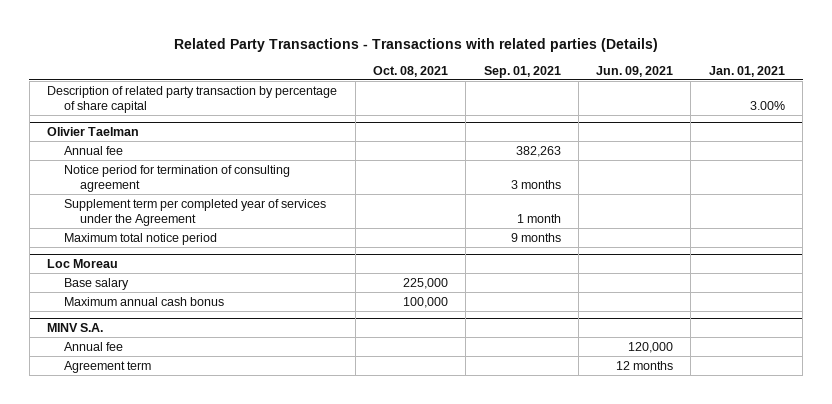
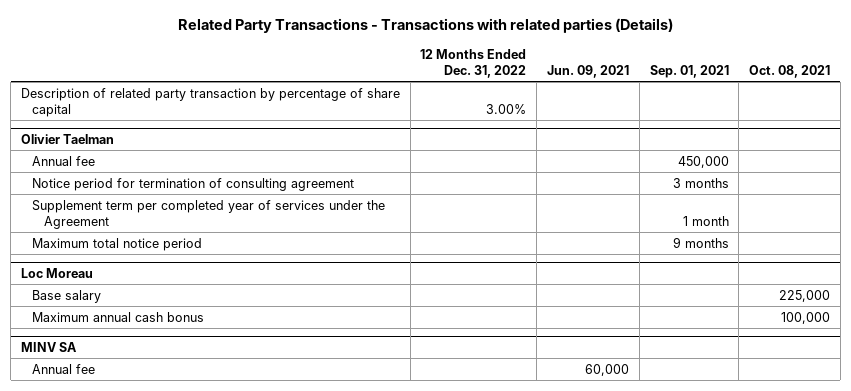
[708,65,785,77] Jan. 01, 2021 -> none
none -> [420,48,527,78] 12 Months Ended Dec. 31, 2022
[515,145,561,157] 382,263 -> [677,155,729,168] 450,000
[47,323,104,333] MINV S.A. -> none
[63,341,123,351] Annual fee -> none
[63,360,151,373] Agreement term -> none
none -> [20,341,77,352] MINV SA
none -> [32,363,96,374] Annual fee

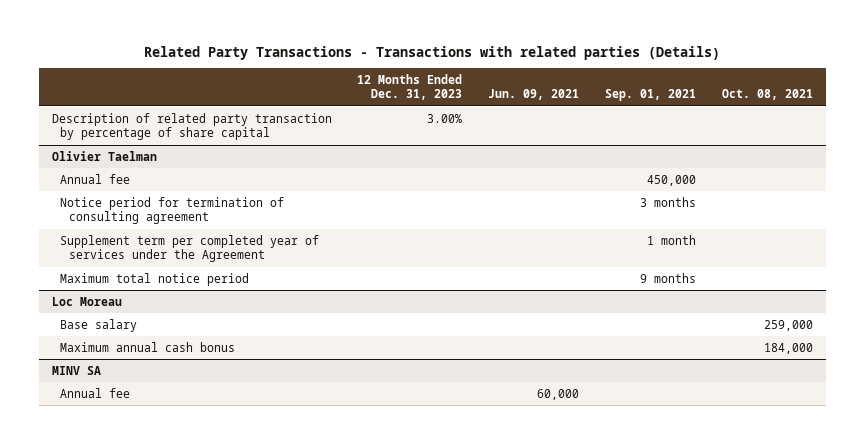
[420,48,527,78] 12 Months Ended Dec. 31, 2022 -> none
none -> [357,73,463,101] 12 Months Ended Dec. 31, 2023
[779,289,831,302] 225,000 -> [763,319,813,331] 259,000
[781,311,831,324] 100,000 -> [763,342,813,354] 184,000

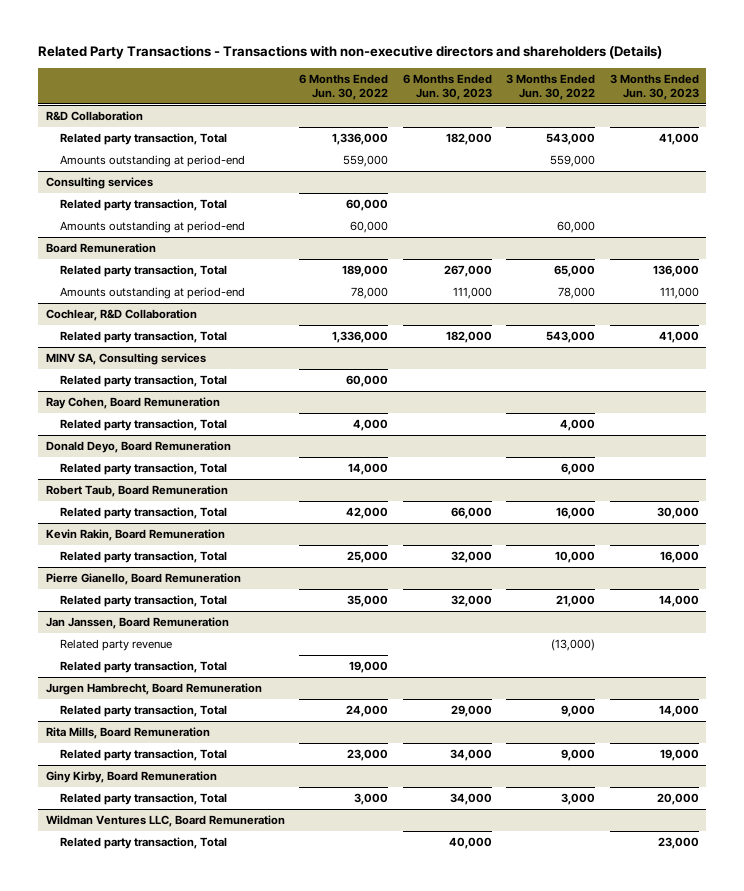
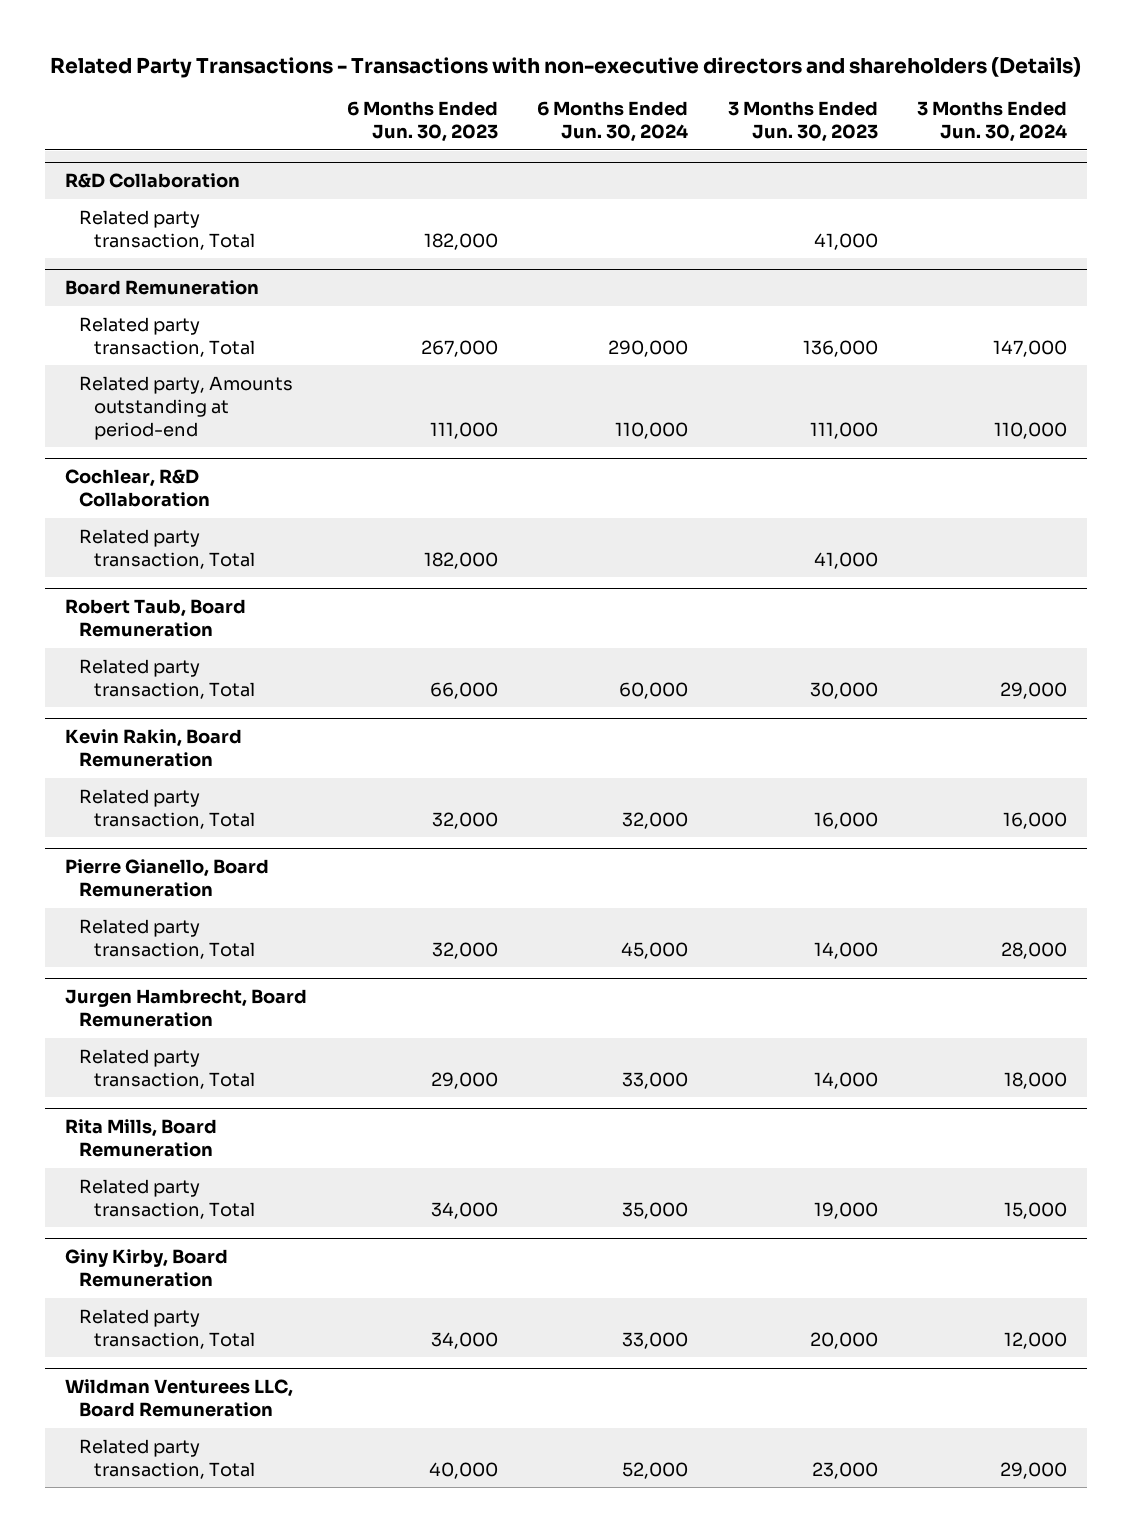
[299,74,389,101] 6 Months Ended Jun. 30, 2022 -> none
[506,74,596,101] 3 Months Ended Jun. 30, 2022 -> none
none -> [537,101,689,143] 6 Months Ended Jun. 30, 2024
none -> [917,101,1068,143] 3 Months Ended Jun. 30, 2024
[59,155,245,168] Amounts outstanding at period-end -> none
[45,177,153,190] Consulting services -> none
[59,199,227,212] Related party transaction, Total -> none
[59,221,245,234] Amounts outstanding at period-end -> none
[59,287,245,300] Amounts outstanding at period-end -> [79,375,294,440] Related party, Amounts outstanding at period-end
[45,353,206,366] MINV SA, Consulting services -> none
[59,375,227,388] Related party transaction, Total -> none
[45,397,220,410] Ray Cohen, Board Remuneration -> none
[59,419,227,432] Related party transaction, Total -> none
[45,441,231,454] Donald Deyo, Board Remuneration -> none
[59,463,227,476] Related party transaction, Total -> none
[45,617,229,630] Jan Janssen, Board Remuneration -> none
[59,639,172,652] Related party revenue -> none
[59,661,227,674] Related party transaction, Total -> none
[45,815,285,828] Wildman Ventures LLC, Board Remuneration -> [64,1379,293,1418] Wildman Venturees LLC, Board Remuneration

